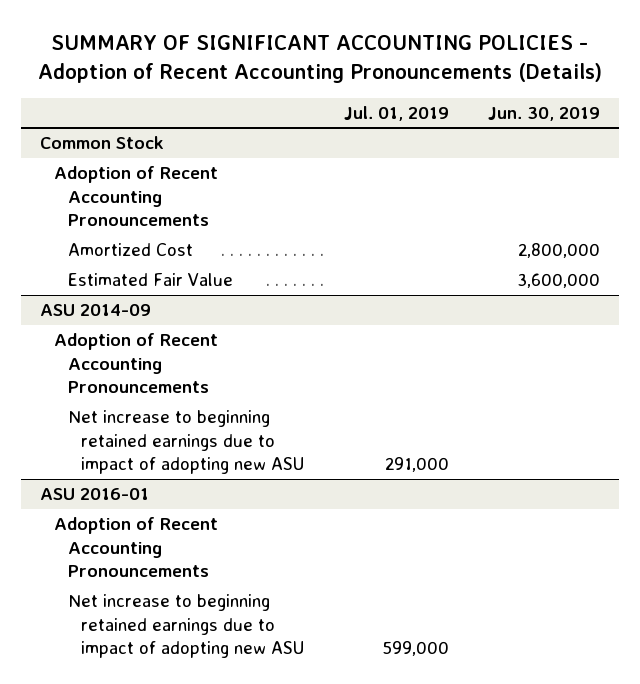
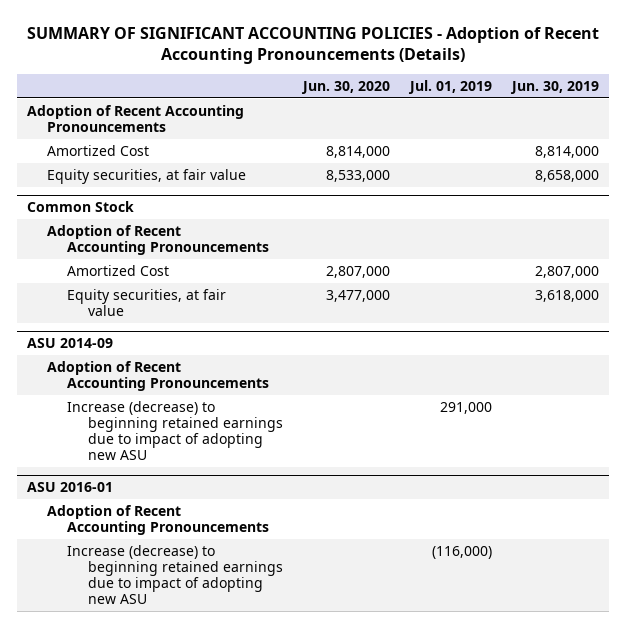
none -> [300,80,390,94] Jun. 30, 2020
none -> [27,104,245,133] Adoption of Recent Accounting Pronouncements
none -> [47,144,150,156] Amortized Cost
none -> [47,168,247,184] Equity securities, at fair value
[67,273,233,287] Estimated Fair Value -> none
[517,243,600,259] 2,800,000 -> [534,265,599,278] 2,807,000
none -> [67,288,227,317] Equity securities, at fair value
[67,410,305,474] Net increase to beginning retained earnings due to impact of adopting new ASU -> [67,400,283,461] Increase (decrease) to beginning retained earnings due to impact of adopting new ASU
[67,594,305,658] Net increase to beginning retained earnings due to impact of adopting new ASU -> [67,544,283,605] Increase (decrease) to beginning retained earnings due to impact of adopting new ASU
[381,640,449,656] 599,000 -> [431,545,492,559] (116,000)

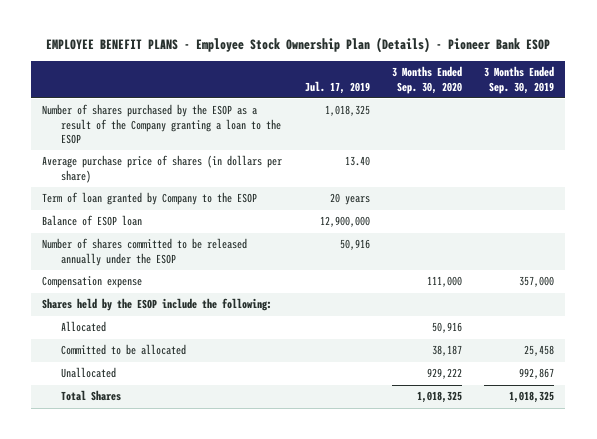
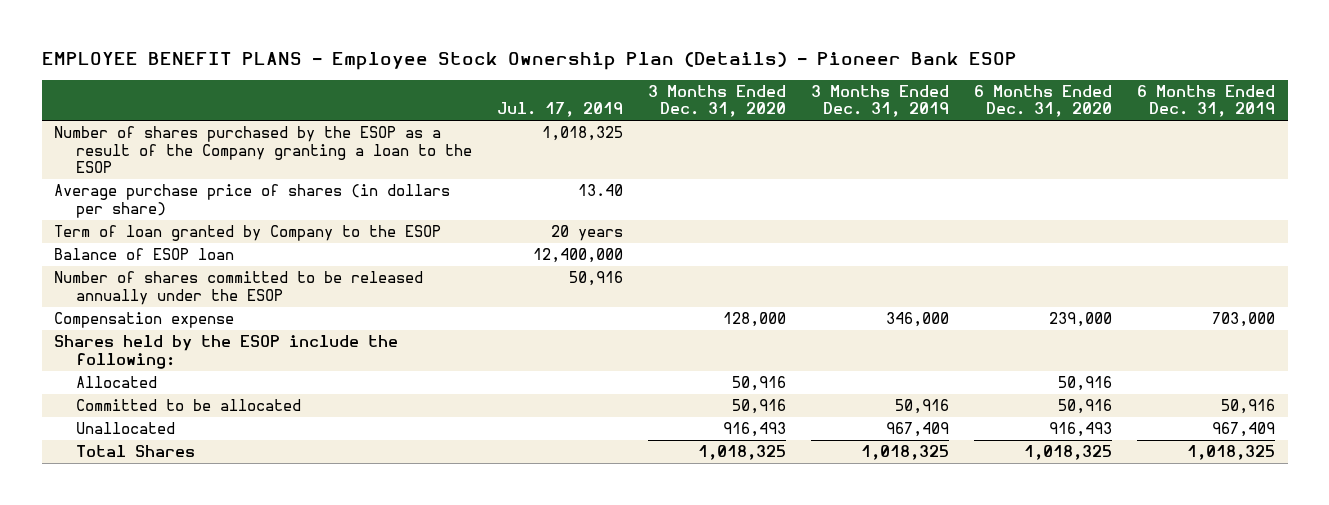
[391,66,462,94] 3 Months Ended Sep. 30, 2020 -> none
[484,66,555,94] 3 Months Ended Sep. 30, 2019 -> none
none -> [647,85,786,118] 3 Months Ended Dec. 31, 2020
none -> [811,85,950,118] 3 Months Ended Dec. 31, 2019
none -> [974,85,1113,118] 6 Months Ended Dec. 31, 2020
none -> [1137,85,1276,118] 6 Months Ended Dec. 31, 2019
[319,216,370,228] 12,900,000 -> [532,248,623,264] 12,400,000

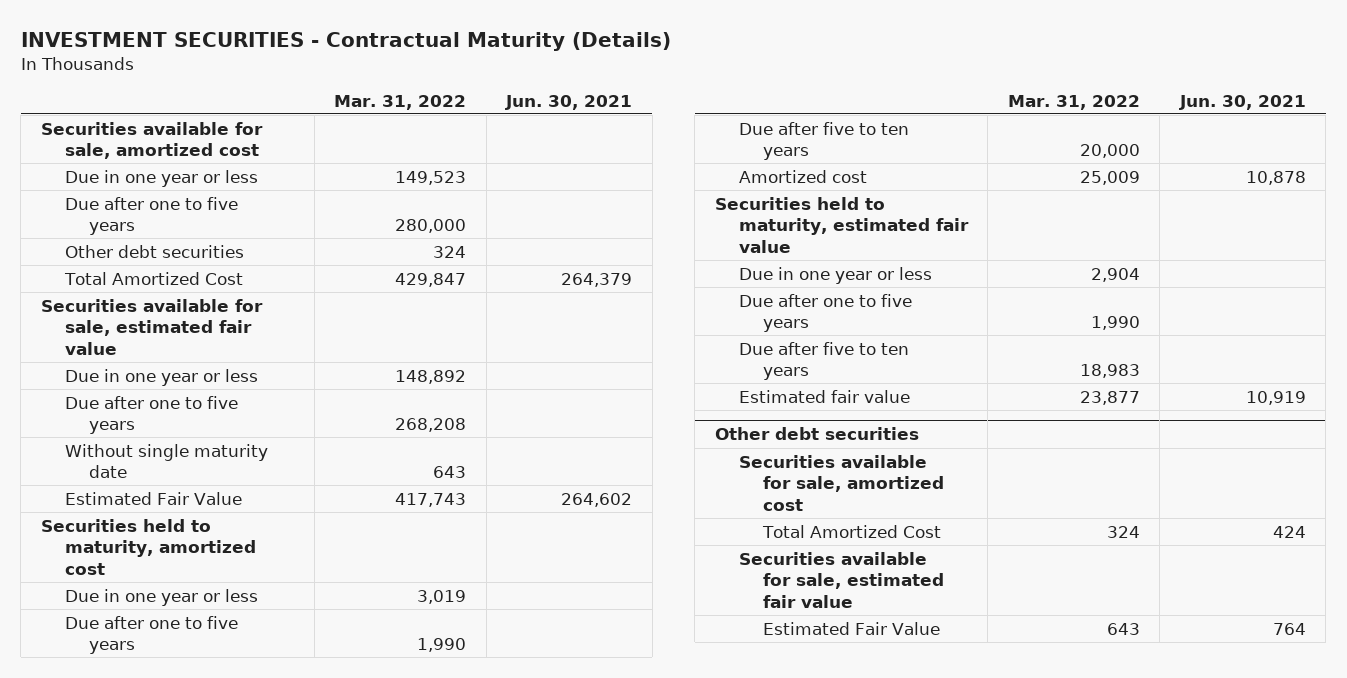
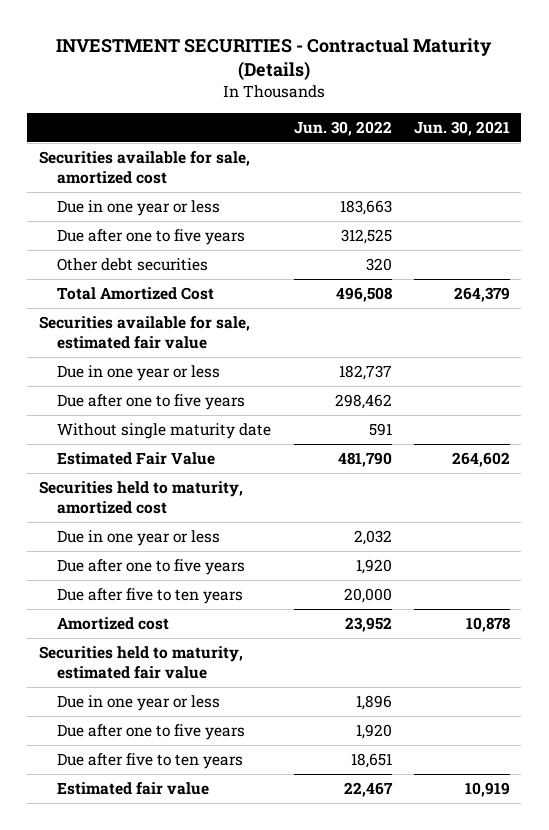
[334,94,467,110] Mar. 31, 2022 -> none
none -> [293,120,392,136] Jun. 30, 2022
[714,427,919,441] Other debt securities -> none
[738,454,944,512] Securities available for sale, amortized cost -> none
[761,524,941,538] Total Amortized Cost -> none
[738,551,944,609] Securities available for sale, estimated fair value -> none
[762,621,940,635] Estimated Fair Value -> none

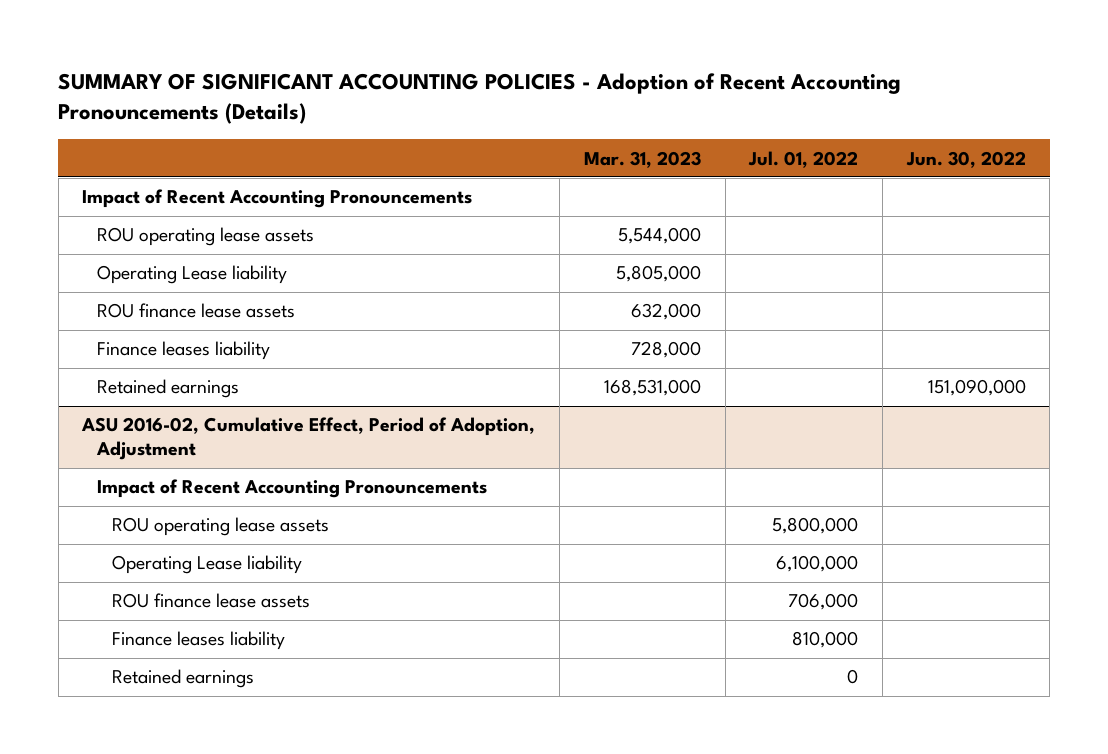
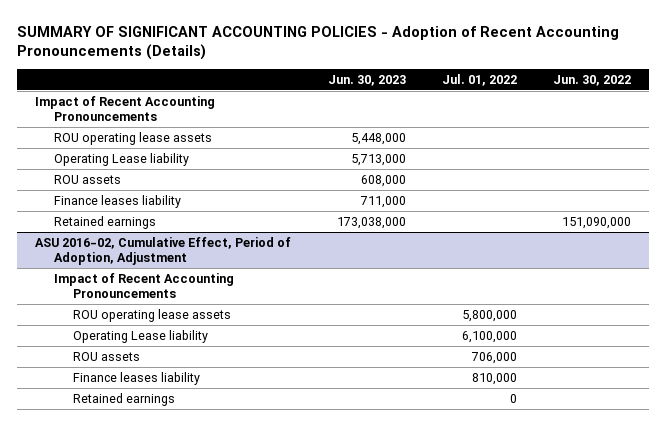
[583,150,701,168] Mar. 31, 2023 -> none
none -> [327,74,406,86] Jun. 30, 2023
[97,303,296,319] ROU finance lease assets -> [54,175,122,185] ROU assets
[111,593,310,609] ROU finance lease assets -> [73,352,141,362] ROU assets

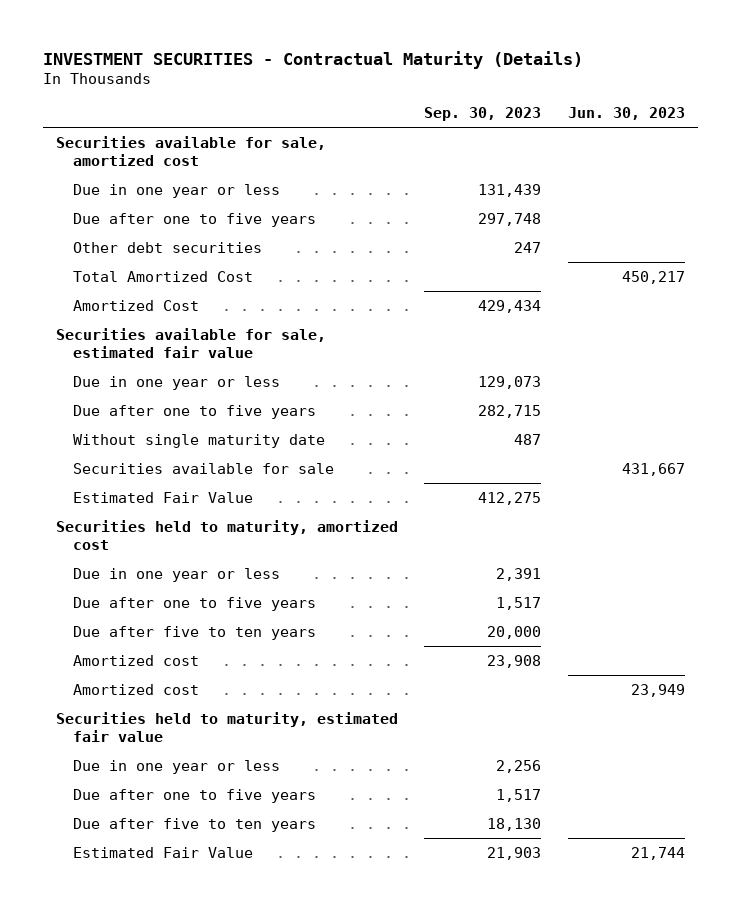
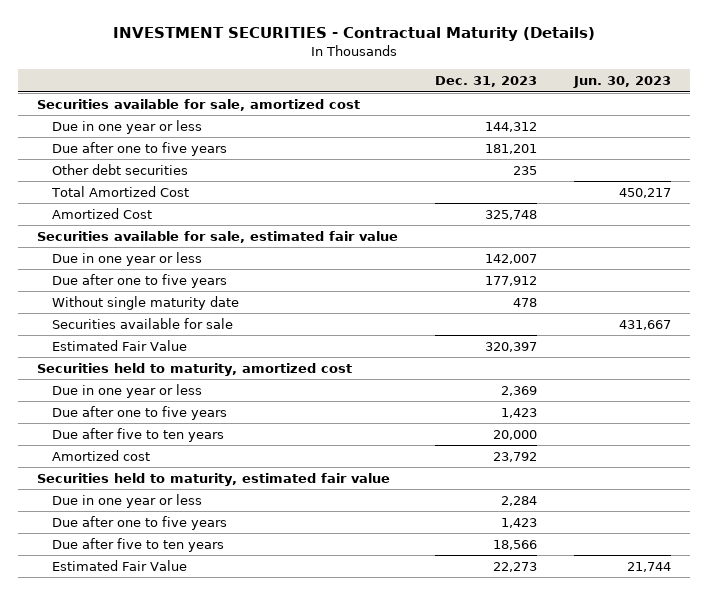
[424,107,542,122] Sep. 30, 2023 -> none
none -> [434,76,537,88] Dec. 31, 2023
[73,683,200,695] Amortized cost -> none

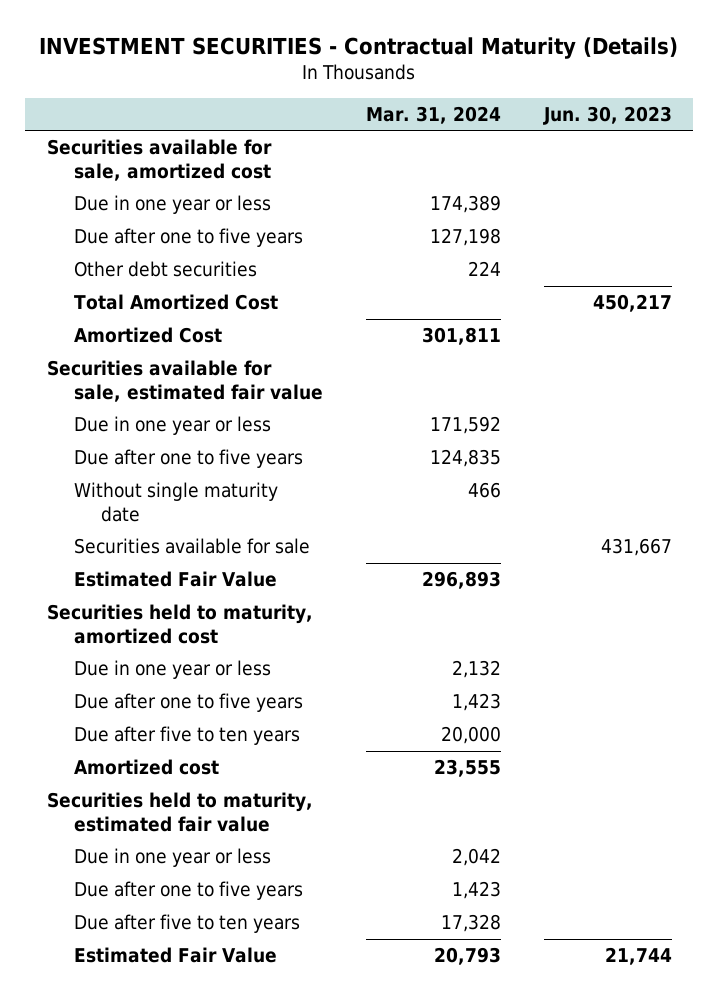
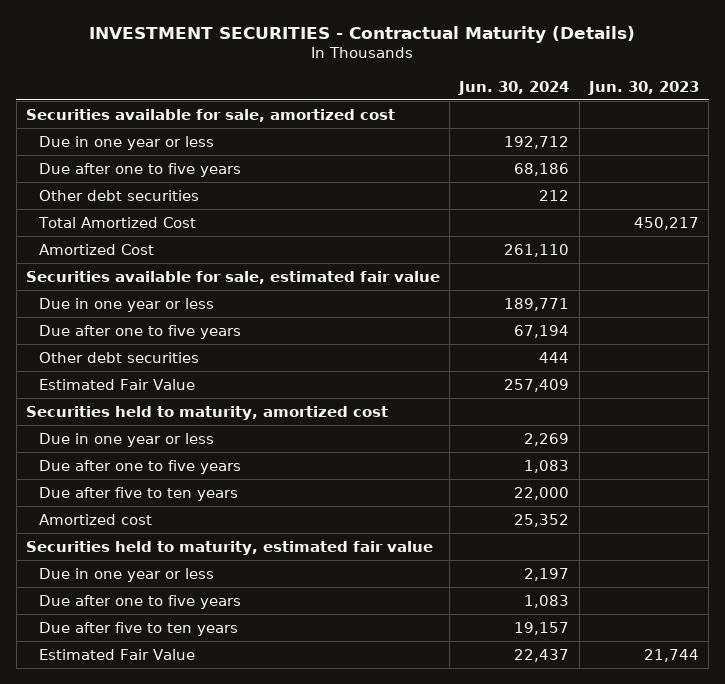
[365,105,501,124] Mar. 31, 2024 -> none
none -> [458,80,570,95] Jun. 30, 2024
[73,538,310,555] Securities available for sale -> none
[73,482,278,522] Without single maturity date -> [38,351,199,363] Other debt securities

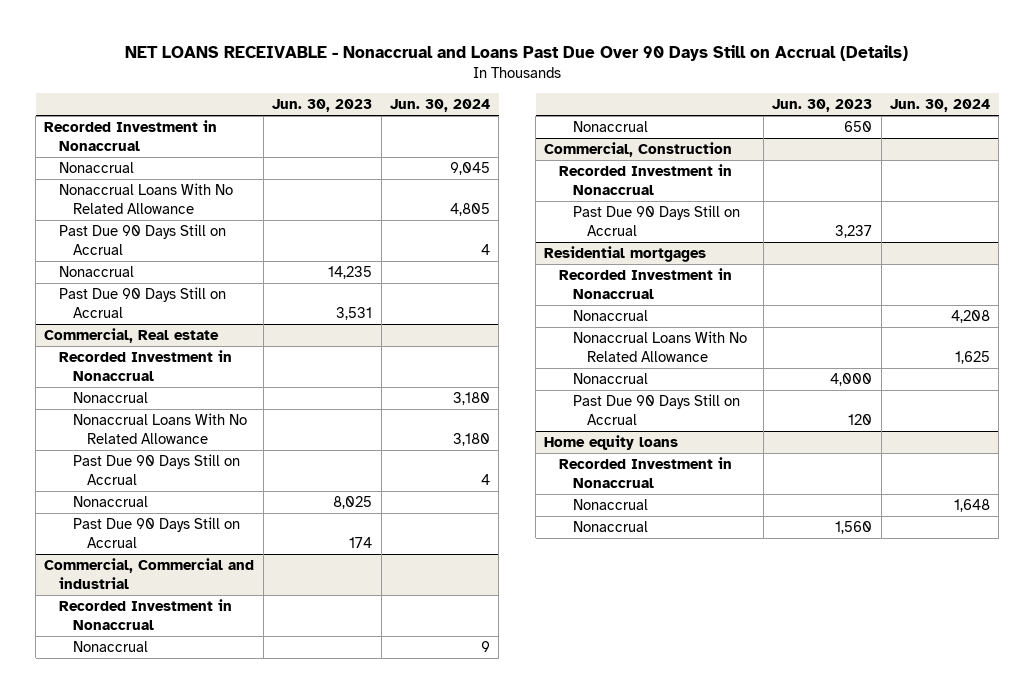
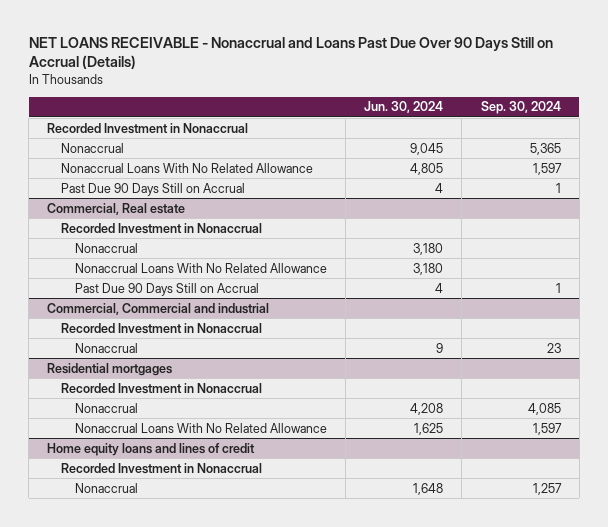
[272,98,373,112] Jun. 30, 2023 -> none
none -> [480,101,561,115] Sep. 30, 2024
[58,266,134,278] Nonaccrual -> none
[58,287,226,318] Past Due 90 Days Still on Accrual -> none
[72,496,148,508] Nonaccrual -> none
[72,517,240,548] Past Due 90 Days Still on Accrual -> none
[572,121,648,133] Nonaccrual -> none
[544,142,733,158] Commercial, Construction -> none
[558,164,732,195] Recorded Investment in Nonaccrual -> none
[572,205,740,236] Past Due 90 Days Still on Accrual -> none
[572,373,648,385] Nonaccrual -> none
[572,394,740,425] Past Due 90 Days Still on Accrual -> none
[544,435,679,451] Home equity loans -> [47,442,256,456] Home equity loans and lines of credit
[572,521,648,533] Nonaccrual -> none

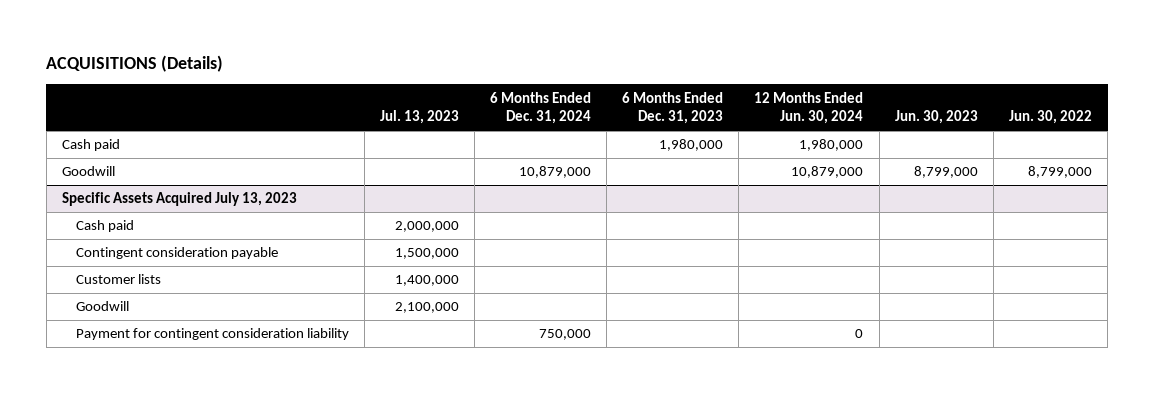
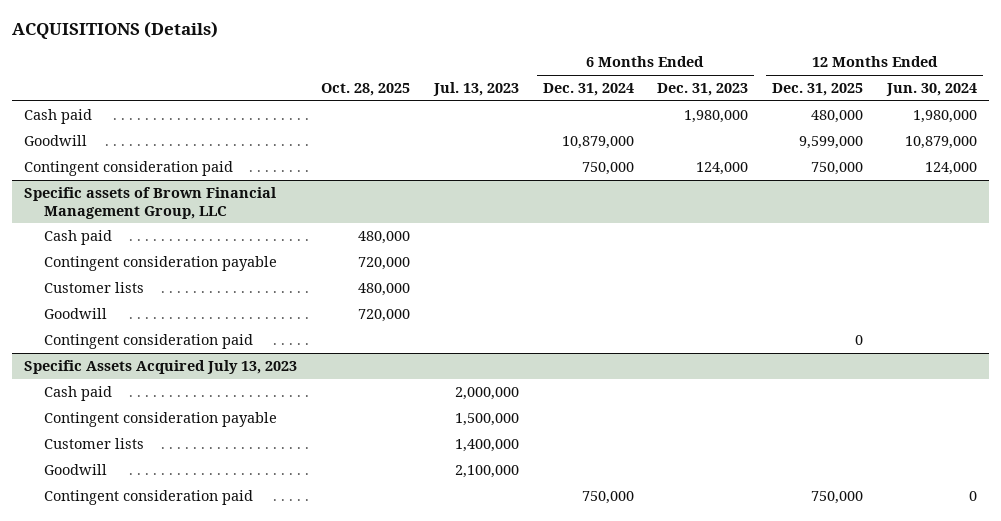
[894,110,978,125] Jun. 30, 2023 -> none
[1008,110,1092,125] Jun. 30, 2022 -> none
none -> [320,83,410,97] Oct. 28, 2025
none -> [772,83,864,97] Dec. 31, 2025
none -> [24,161,234,177] Contingent consideration paid
none -> [24,187,277,219] Specific assets of Brown Financial Management Group, LLC
none -> [44,230,113,246] Cash paid
none -> [44,256,278,272] Contingent consideration payable
none -> [44,282,145,294] Customer lists
none -> [44,308,108,320] Goodwill
none -> [44,334,254,350] Contingent consideration paid
[75,328,349,341] Payment for contingent consideration liability -> none
none -> [44,490,254,506] Contingent consideration paid

